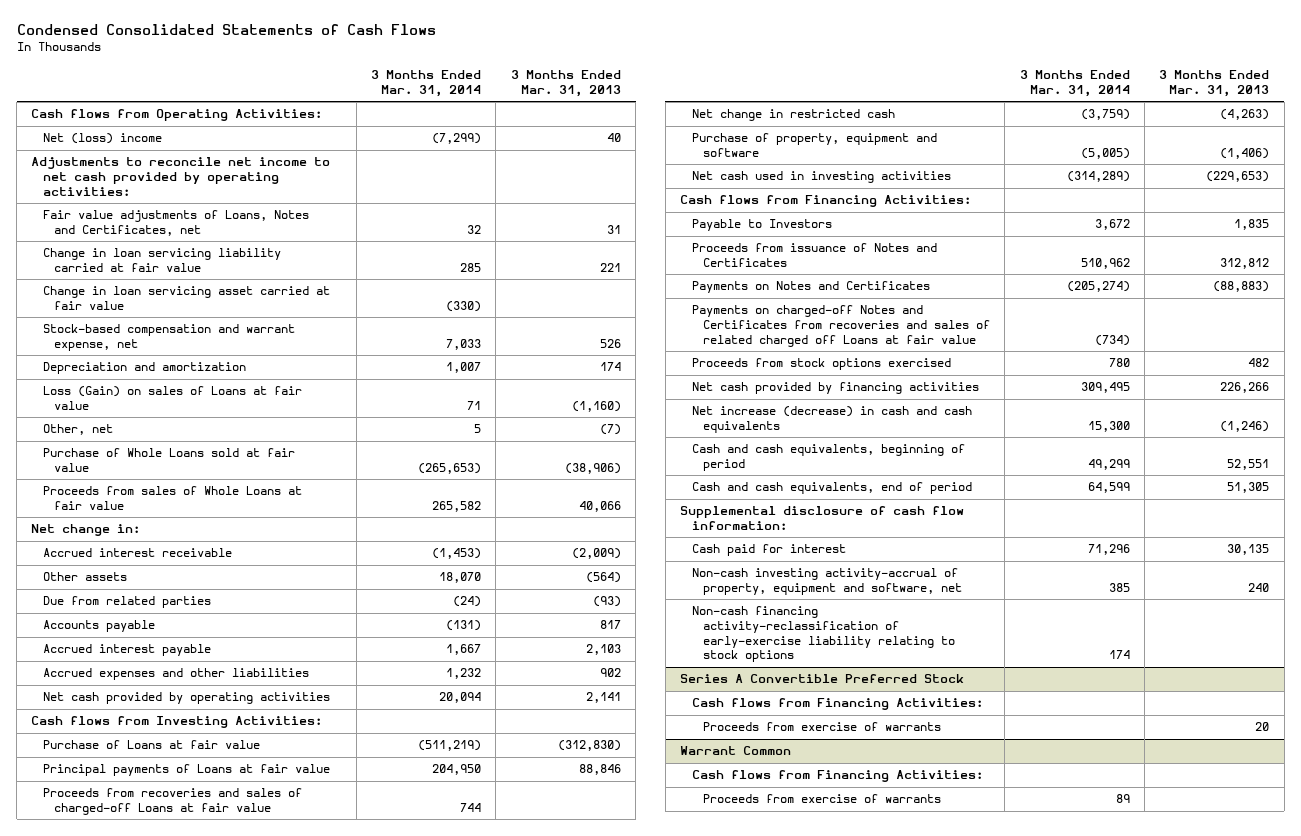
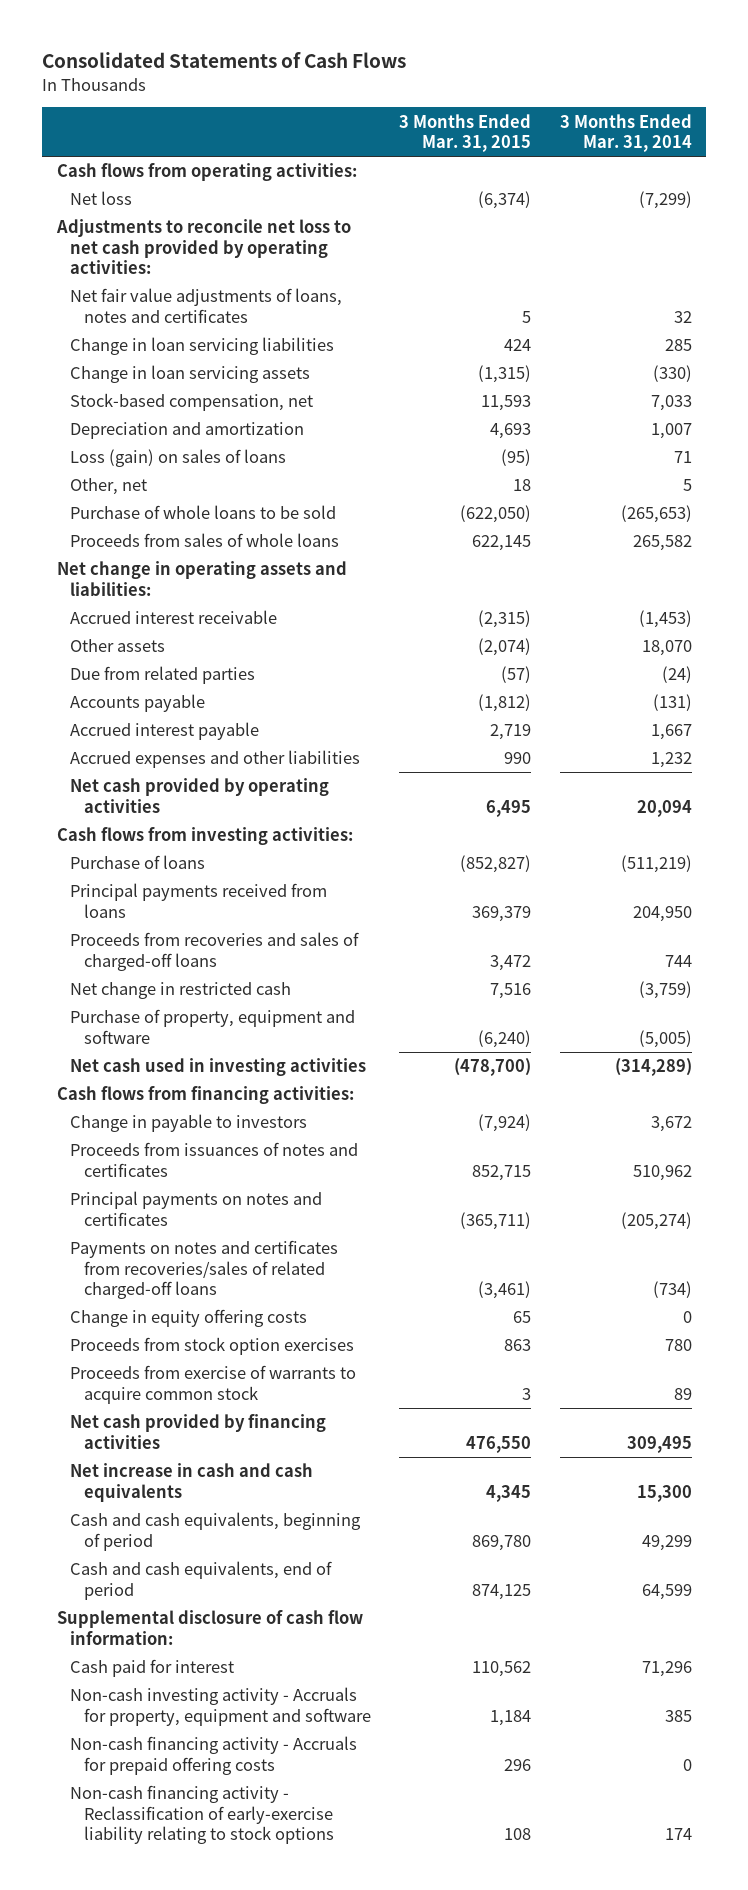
[16,23,436,35] Condensed Consolidated Statements of Cash Flows -> [42,52,407,69] Consolidated Statements of Cash Flows
[510,70,621,97] 3 Months Ended Mar. 31, 2013 -> none
none -> [399,113,532,153] 3 Months Ended Mar. 31, 2015
[31,109,323,122] Cash flows from Operating Activities: -> [56,163,357,182] Cash flows from operating activities:
[42,133,162,145] Net (loss) income -> [70,191,133,206] Net loss
[31,157,331,196] Adjustments to reconcile net income to net cash provided by operating activities: -> [55,219,351,275] Adjustments to reconcile net loss to net cash provided by operating activities:
[42,210,309,236] Fair value adjustments of Loans, Notes and Certificates, net -> [70,288,343,323] Net fair value adjustments of loans, notes and certificates
[42,248,281,272] Change in loan servicing liability carried at fair value -> [70,337,335,356] Change in loan servicing liabilities
[42,286,330,310] Change in loan servicing asset carried at fair value -> [70,365,311,384] Change in loan servicing assets
[42,324,295,351] Stock-based compensation and warrant expense, net -> [70,393,314,412] Stock-based compensation, net
[42,386,302,410] Loss (Gain) on sales of Loans at fair value -> [70,449,287,468] Loss (gain) on sales of loans
[42,448,295,472] Purchase of Whole Loans sold at fair value -> [70,505,337,520] Purchase of whole loans to be sold
[42,486,302,510] Proceeds from sales of Whole Loans at fair value -> [70,533,340,548] Proceeds from sales of whole loans
[31,524,141,537] Net change in: -> [56,561,347,596] Net change in operating assets and liabilities:
[31,716,323,729] Cash flows from Investing Activities: -> [56,827,353,846] Cash flows from investing activities:
[42,740,260,750] Purchase of Loans at fair value -> [70,855,206,870] Purchase of loans
[42,764,330,777] Principal payments of Loans at fair value -> [70,883,328,918] Principal payments received from loans
[42,788,302,815] Proceeds from recoveries and sales of charged-off Loans at fair value -> [70,932,360,971] Proceeds from recoveries and sales of charged-off loans
[679,195,971,208] Cash flows from Financing Activities: -> [56,1086,354,1105] Cash flows from financing activities:
[691,219,832,232] Payable to Investors -> [70,1114,308,1133] Change in payable to investors
[691,243,937,267] Proceeds from issuance of Notes and Certificates -> [70,1142,359,1177] Proceeds from issuances of notes and certificates
[691,281,930,294] Payments on Notes and Certificates -> [70,1191,323,1226] Principal payments on notes and certificates
[691,305,991,347] Payments on charged-off Notes and Certificates from recoveries and sales of related charged off Loans at fair value -> [70,1240,339,1300] Payments on notes and certificates from recoveries/sales of related charged-off loans
none -> [70,1309,308,1328] Change in equity offering costs
[691,358,951,371] Proceeds from stock options exercised -> [70,1337,355,1356] Proceeds from stock option exercises
none -> [70,1365,357,1404] Proceeds from exercise of warrants to acquire common stock
[691,406,972,433] Net increase (decrease) in cash and cash equivalents -> [70,1463,314,1502] Net increase in cash and cash equivalents
[679,674,964,684] Series A Convertible Preferred Stock -> none
[691,698,983,711] Cash flows from Financing Activities: -> none
[703,722,942,732] Proceeds from exercise of warrants -> none
[679,746,791,756] Warrant Common -> none
[691,770,983,783] Cash flows from Financing Activities: -> none
[703,794,942,804] Proceeds from exercise of warrants -> none
[691,568,963,595] Non-cash investing activity-accrual of property, equipment and software, net -> [70,1687,372,1726] Non-cash investing activity - Accruals for property, equipment and software
none -> [70,1736,358,1775] Non-cash financing activity - Accruals for prepaid offering costs
[691,606,956,663] Non-cash financing activity-reclassification of early-exercise liability relating to stock options -> [70,1785,335,1845] Non-cash financing activity - Reclassification of early-exercise liability relating to stock options

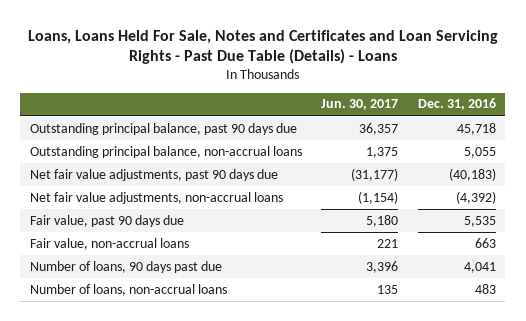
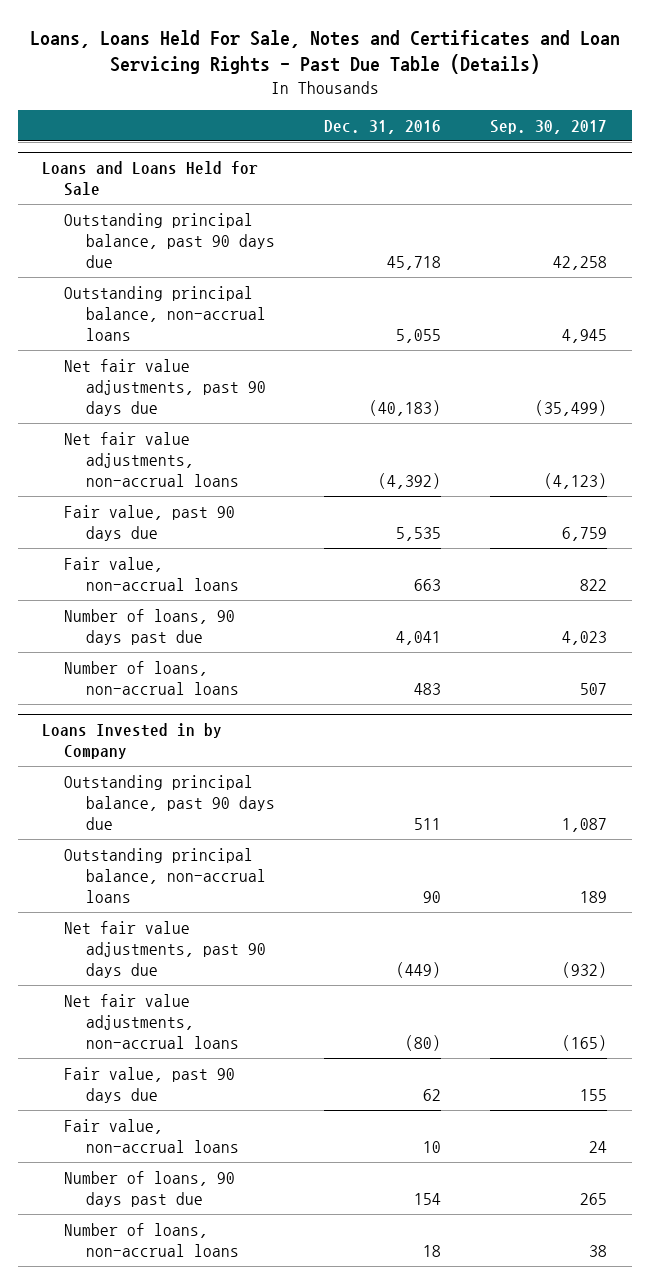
[27,29,498,65] Loans, Loans Held For Sale, Notes and Certificates and Loan Servicing Rights - Past Due Table (Details) - Loans -> [29,29,620,75] Loans, Loans Held For Sale, Notes and Certificates and Loan Servicing Rights - Past Due Table (Details)
[321,99,399,111] Jun. 30, 2017 -> none
none -> [490,120,608,135] Sep. 30, 2017
none -> [42,161,259,197] Loans and Loans Held for Sale
none -> [42,723,223,760] Loans Invested in by Company
none -> [63,774,275,830] Outstanding principal balance, past 90 days due
none -> [63,847,266,903] Outstanding principal balance, non-accrual loans
none -> [63,920,266,978] Net fair value adjustments, past 90 days due
none -> [63,993,239,1049] Net fair value adjustments, non-accrual loans
none -> [63,1066,235,1103] Fair value, past 90 days due
none -> [63,1118,239,1153] Fair value, non-accrual loans
none -> [63,1170,235,1207] Number of loans, 90 days past due
none -> [63,1222,239,1257] Number of loans, non-accrual loans

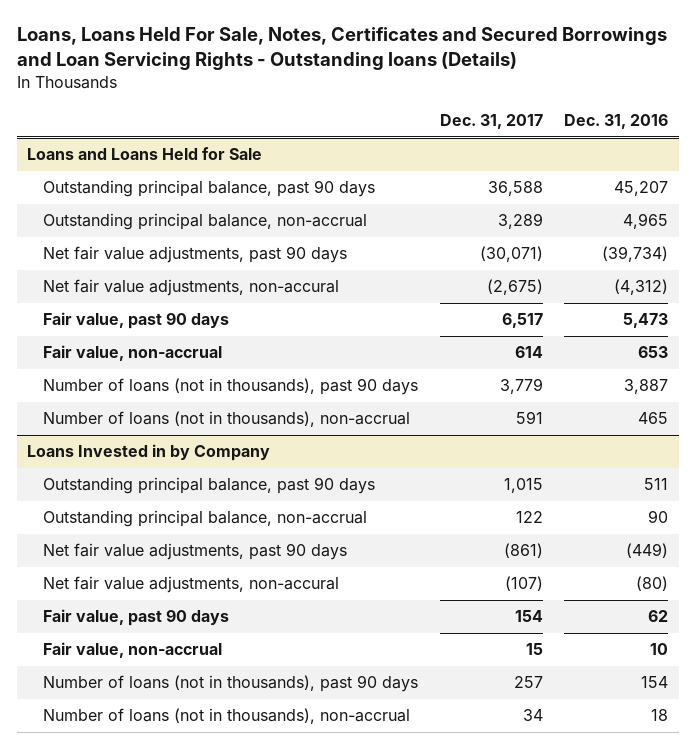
[29,29,620,75] Loans, Loans Held For Sale, Notes and Certificates and Loan Servicing Rights - Past Due Table (Details) -> [16,27,667,71] Loans, Loans Held For Sale, Notes, Certificates and Secured Borrowings and Loan Servicing Rights - Outstanding loans (Details)
[490,120,608,135] Sep. 30, 2017 -> none
none -> [439,113,543,129] Dec. 31, 2017
[63,212,275,268] Outstanding principal balance, past 90 days due -> [43,180,376,198] Outstanding principal balance, past 90 days
[386,255,441,270] 45,718 -> [613,181,668,197] 45,207
[63,285,266,341] Outstanding principal balance, non-accrual loans -> [43,213,368,231] Outstanding principal balance, non-accrual
[395,328,441,343] 5,055 -> [622,213,668,230] 4,965
[63,358,266,416] Net fair value adjustments, past 90 days due -> [43,246,348,264] Net fair value adjustments, past 90 days
[368,399,441,416] (40,183) -> [601,246,668,263] (39,734)
[63,431,239,487] Net fair value adjustments, non-accrual loans -> [43,279,340,297] Net fair value adjustments, non-accural
[377,472,441,489] (4,392) -> [613,279,668,296] (4,312)
[63,504,235,541] Fair value, past 90 days due -> [43,312,230,330] Fair value, past 90 days
[395,526,441,541] 5,535 -> [622,313,668,329] 5,473
[63,556,239,591] Fair value, non-accrual loans -> [43,345,223,362] Fair value, non-accrual
[413,578,441,591] 663 -> [637,346,668,359] 653
[63,608,235,645] Number of loans, 90 days past due -> [43,378,419,396] Number of loans (not in thousands), past 90 days
[395,630,441,645] 4,041 -> [623,379,668,395] 3,887
[63,660,239,695] Number of loans, non-accrual loans -> [43,411,411,428] Number of loans (not in thousands), non-accrual
[413,682,441,695] 483 -> [637,412,668,425] 465
[63,774,275,830] Outstanding principal balance, past 90 days due -> [43,477,376,495] Outstanding principal balance, past 90 days
[63,847,266,903] Outstanding principal balance, non-accrual loans -> [43,510,368,528] Outstanding principal balance, non-accrual
[63,920,266,978] Net fair value adjustments, past 90 days due -> [43,543,348,561] Net fair value adjustments, past 90 days
[63,993,239,1049] Net fair value adjustments, non-accrual loans -> [43,576,340,594] Net fair value adjustments, non-accural
[63,1066,235,1103] Fair value, past 90 days due -> [43,609,230,627] Fair value, past 90 days
[63,1118,239,1153] Fair value, non-accrual loans -> [43,642,223,659] Fair value, non-accrual
[63,1170,235,1207] Number of loans, 90 days past due -> [43,675,419,693] Number of loans (not in thousands), past 90 days
[63,1222,239,1257] Number of loans, non-accrual loans -> [43,708,411,725] Number of loans (not in thousands), non-accrual

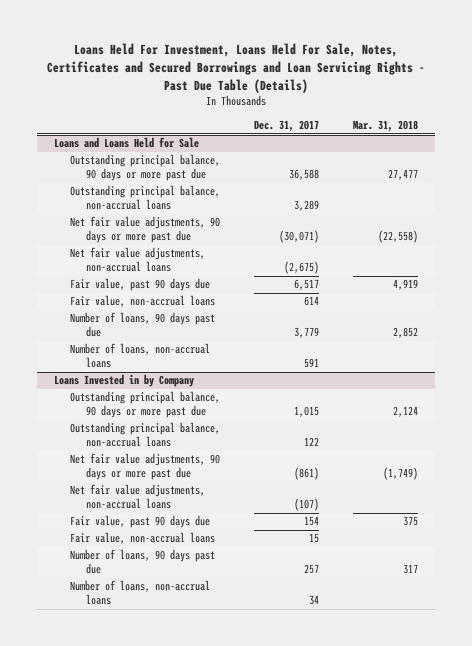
[16,27,667,71] Loans, Loans Held For Sale, Notes, Certificates and Secured Borrowings and Loan Servicing Rights - Outstanding loans (Details) -> [46,43,425,93] Loans Held For Investment, Loans Held For Sale, Notes, Certificates and Secured Borrowings and Loan Servicing Rights - Past Due Table (Details)
[563,113,668,129] Dec. 31, 2016 -> none
none -> [353,120,419,133] Mar. 31, 2018
[43,180,376,198] Outstanding principal balance, past 90 days -> [69,154,220,182] Outstanding principal balance, 90 days or more past due
[43,213,368,231] Outstanding principal balance, non-accrual -> [69,185,220,211] Outstanding principal balance, non-accrual loans
[43,246,348,264] Net fair value adjustments, past 90 days -> [69,216,220,244] Net fair value adjustments, 90 days or more past due
[43,279,340,297] Net fair value adjustments, non-accural -> [69,247,205,273] Net fair value adjustments, non-accrual loans
[43,312,230,330] Fair value, past 90 days -> [69,278,210,292] Fair value, past 90 days due
[43,345,223,362] Fair value, non-accrual -> [69,295,215,308] Fair value, non-accrual loans
[43,378,419,396] Number of loans (not in thousands), past 90 days -> [69,312,215,338] Number of loans, 90 days past due
[43,411,411,428] Number of loans (not in thousands), non-accrual -> [69,343,210,369] Number of loans, non-accrual loans
[43,477,376,495] Outstanding principal balance, past 90 days -> [69,391,220,419] Outstanding principal balance, 90 days or more past due
[43,510,368,528] Outstanding principal balance, non-accrual -> [69,422,220,448] Outstanding principal balance, non-accrual loans
[43,543,348,561] Net fair value adjustments, past 90 days -> [69,453,220,481] Net fair value adjustments, 90 days or more past due
[43,576,340,594] Net fair value adjustments, non-accural -> [69,484,205,510] Net fair value adjustments, non-accrual loans
[43,609,230,627] Fair value, past 90 days -> [69,515,210,529] Fair value, past 90 days due
[43,642,223,659] Fair value, non-accrual -> [69,532,215,545] Fair value, non-accrual loans
[43,675,419,693] Number of loans (not in thousands), past 90 days -> [69,549,215,575] Number of loans, 90 days past due
[43,708,411,725] Number of loans (not in thousands), non-accrual -> [69,580,210,606] Number of loans, non-accrual loans

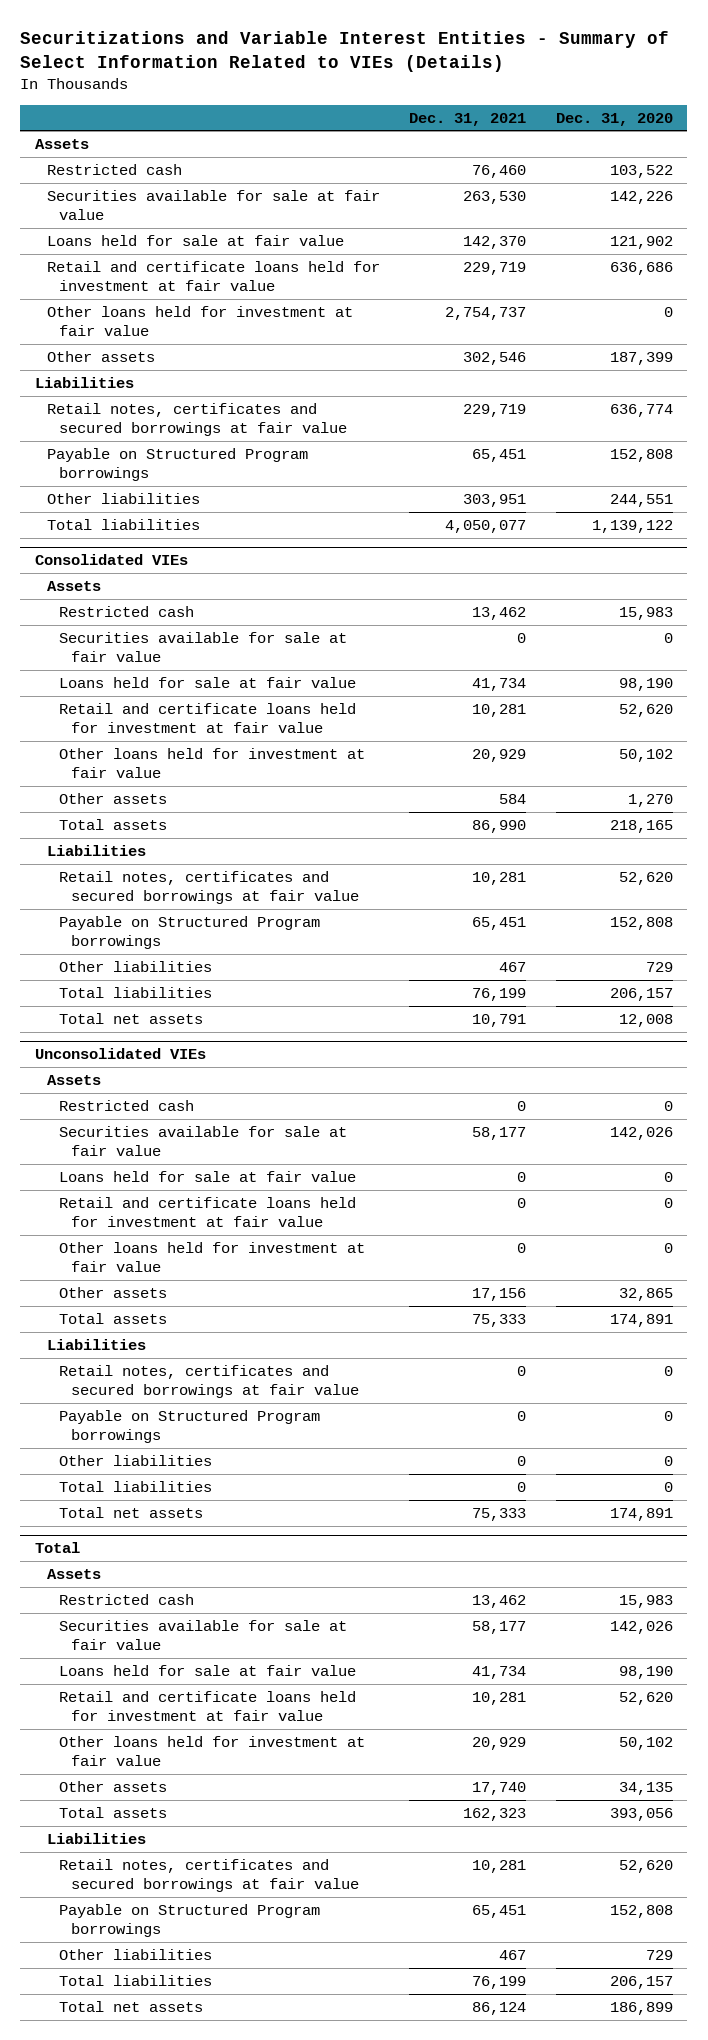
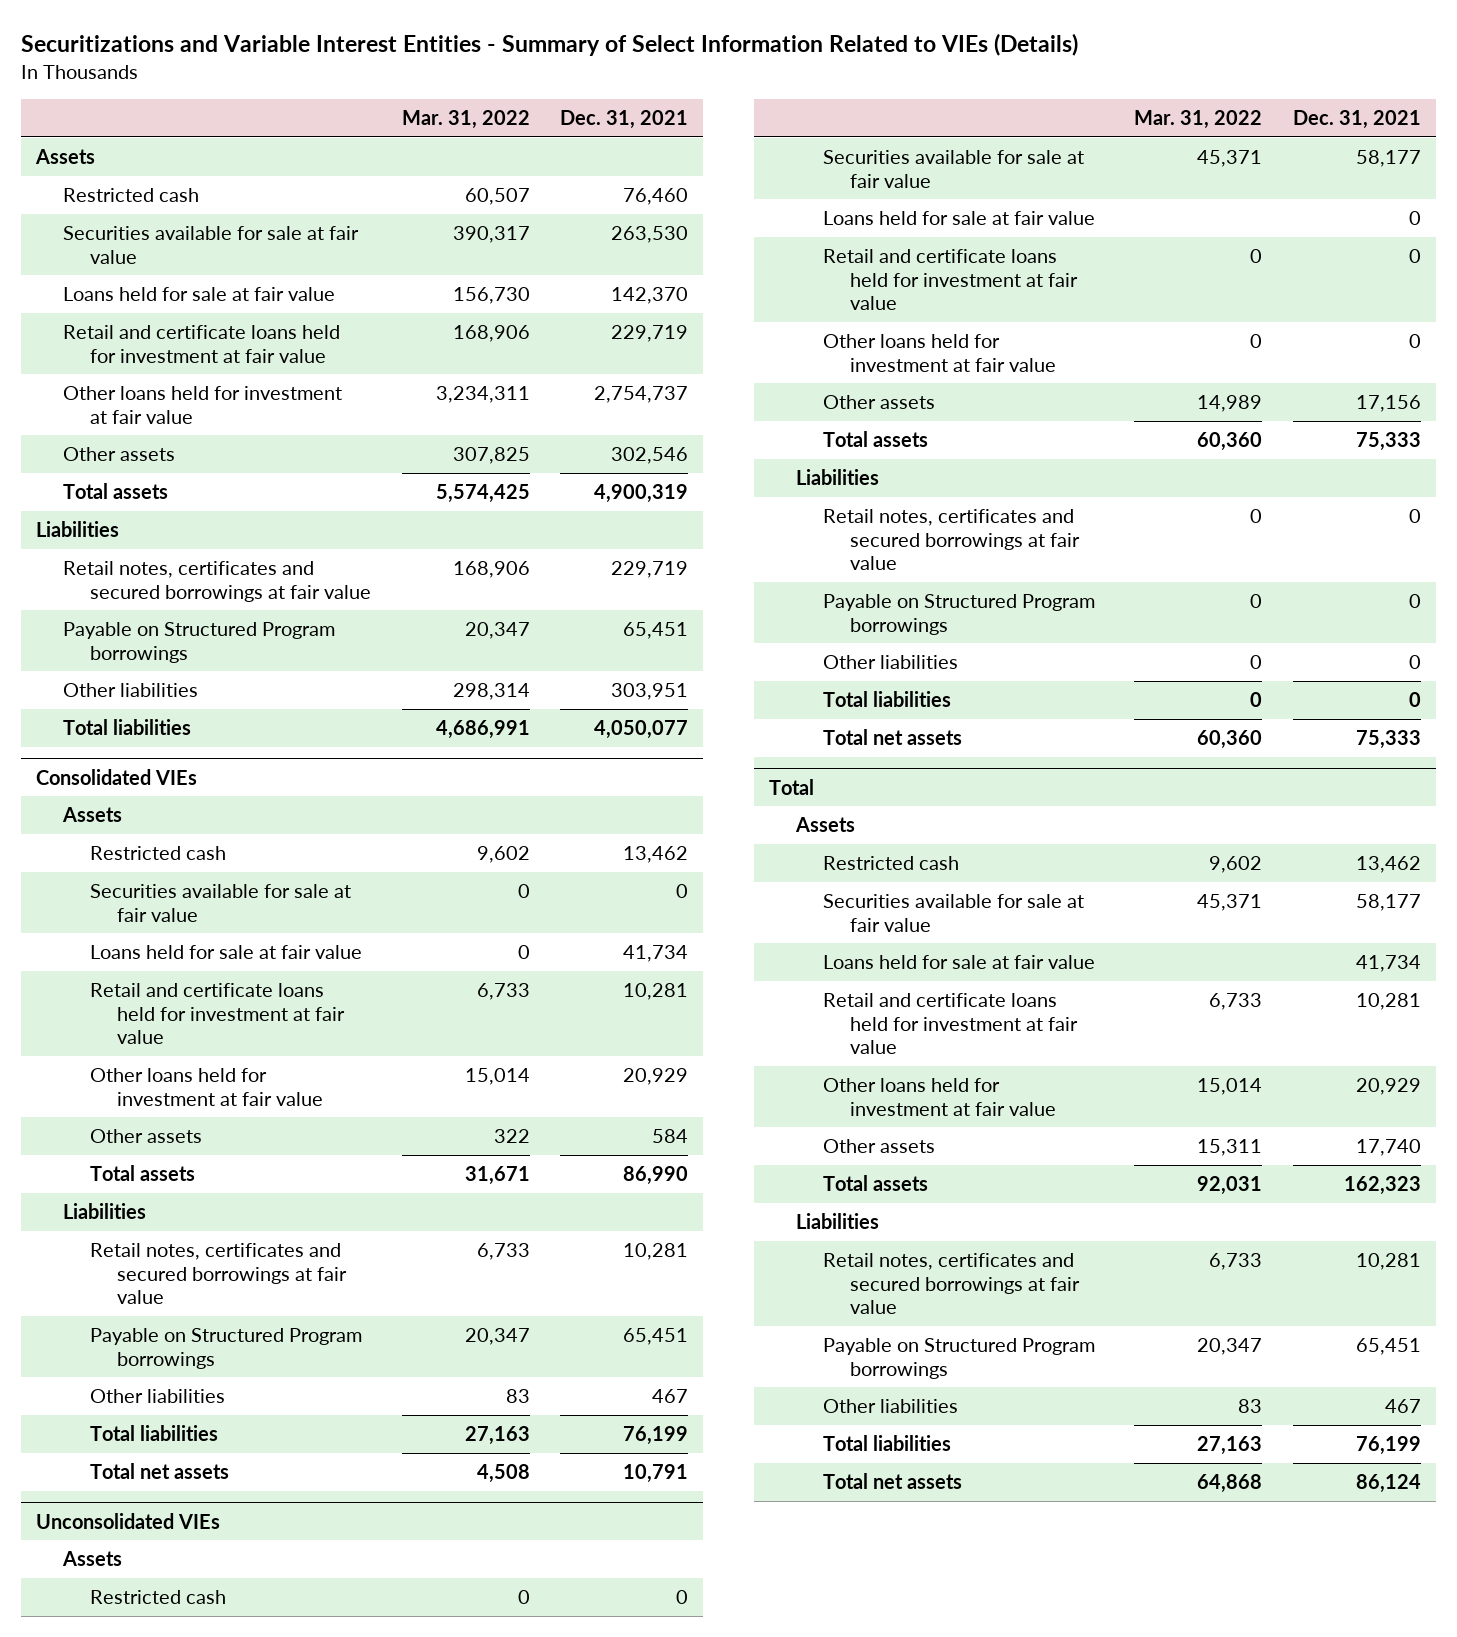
[555,112,673,126] Dec. 31, 2020 -> none
none -> [401,110,530,130] Mar. 31, 2022
none -> [63,482,169,499] Total assets

